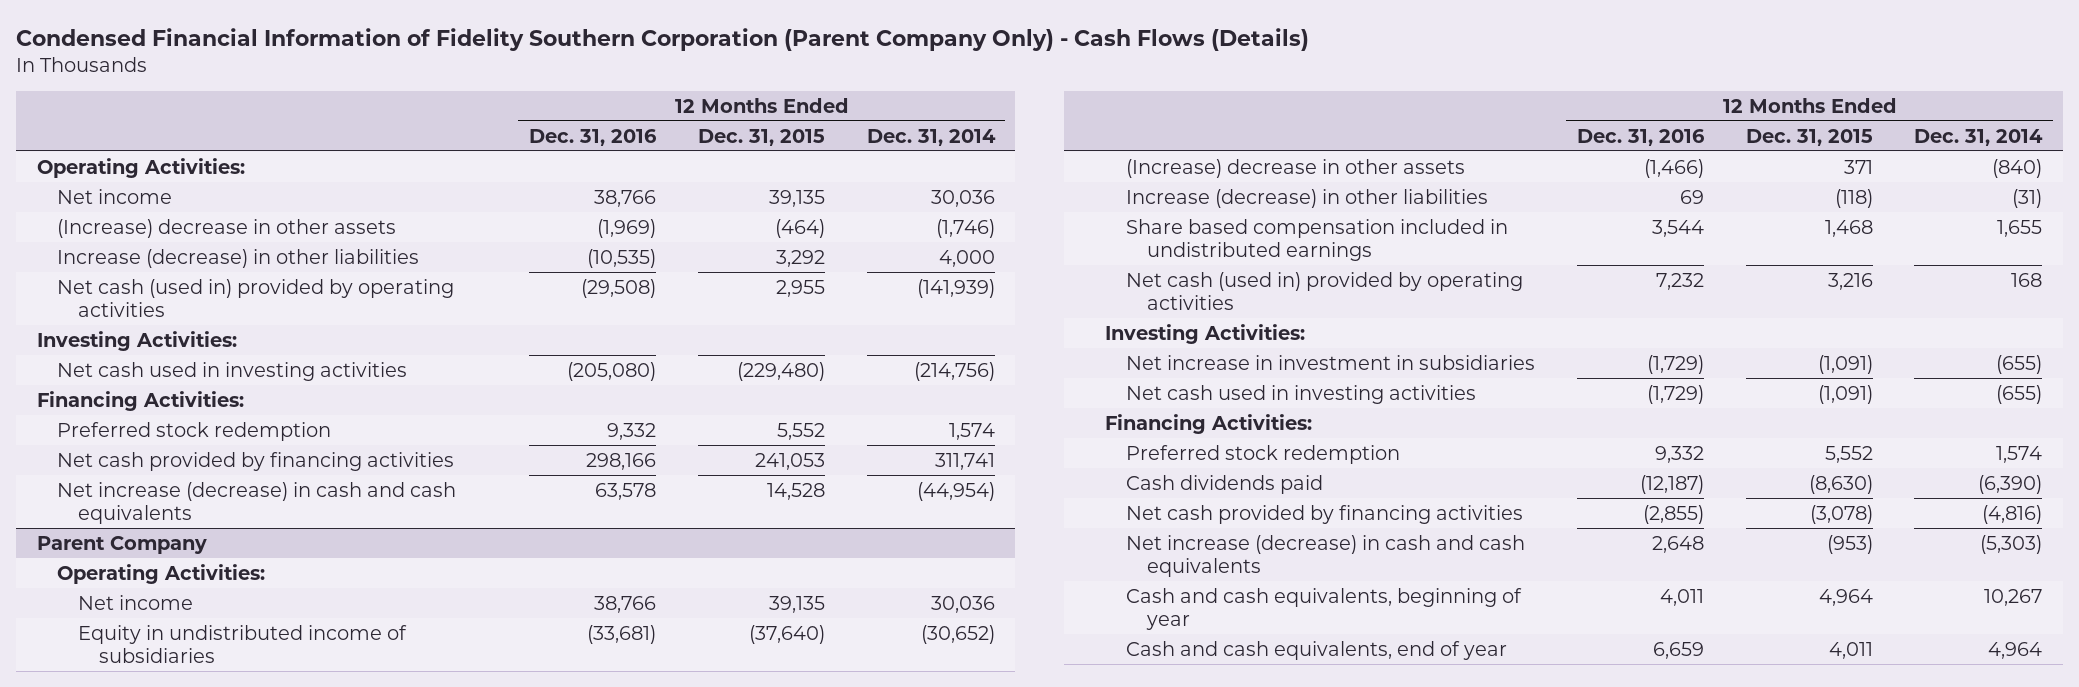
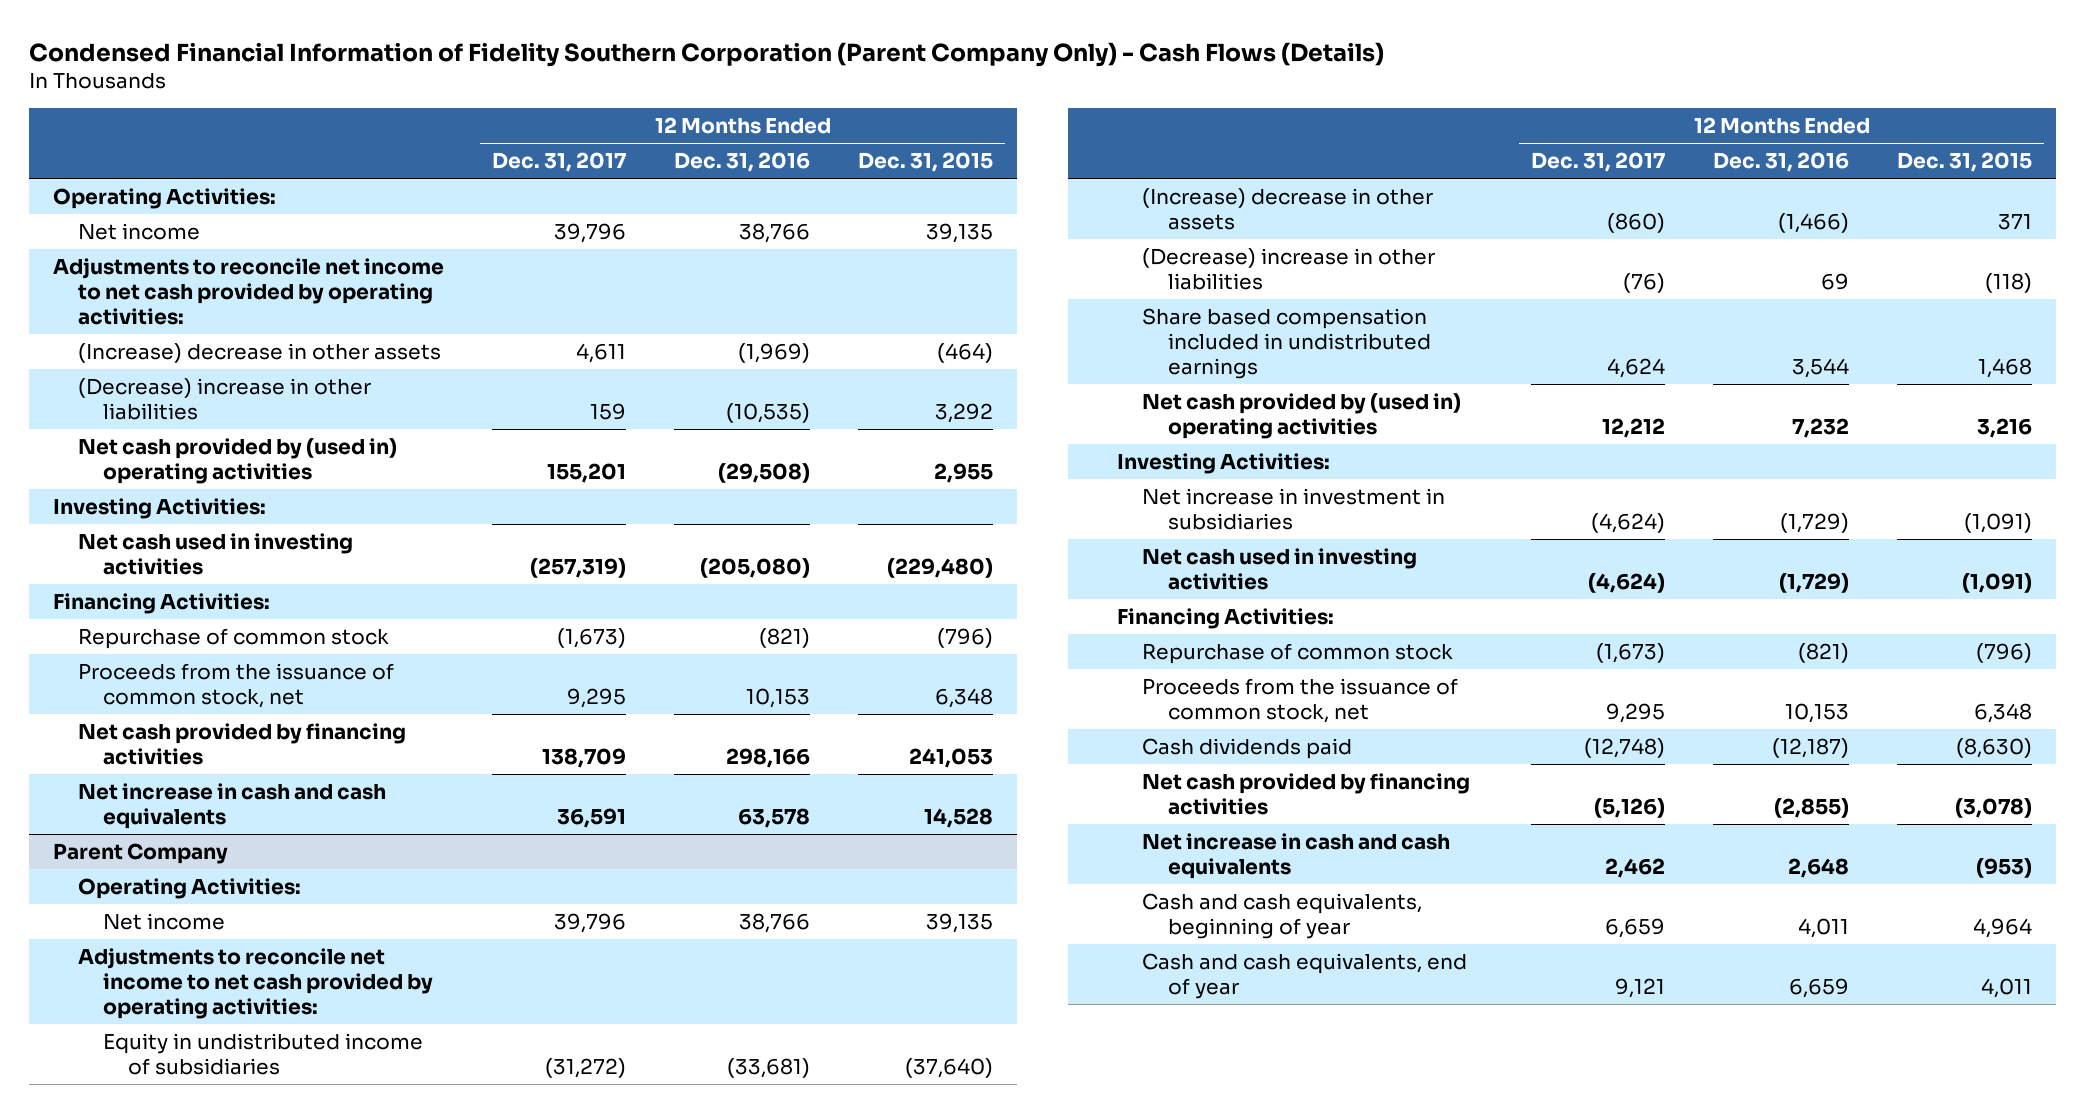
[866,128,996,146] Dec. 31, 2014 -> none
none -> [492,152,627,173] Dec. 31, 2017
none -> [53,257,445,326] Adjustments to reconcile net income to net cash provided by operating activities:
[57,248,420,268] Increase (decrease) in other liabilities -> [78,377,372,421] (Decrease) increase in other liabilities
[57,278,455,318] Net cash (used in) provided by operating activities -> [78,437,398,485] Net cash provided by (used in) operating activities
[57,421,332,441] Preferred stock redemption -> none
none -> [78,627,390,649] Repurchase of common stock
none -> [78,662,395,709] Proceeds from the issuance of common stock, net
[57,481,457,525] Net increase (decrease) in cash and cash equivalents -> [78,782,387,830] Net increase in cash and cash equivalents
none -> [78,947,434,1020] Adjustments to reconcile net income to net cash provided by operating activities:
[1125,188,1488,208] Increase (decrease) in other liabilities -> [1142,247,1436,291] (Decrease) increase in other liabilities
[1125,271,1523,311] Net cash (used in) provided by operating activities -> [1142,392,1462,440] Net cash provided by (used in) operating activities
[1125,444,1400,464] Preferred stock redemption -> none
none -> [1142,642,1454,664] Repurchase of common stock
none -> [1142,677,1459,724] Proceeds from the issuance of common stock, net
[1125,534,1525,578] Net increase (decrease) in cash and cash equivalents -> [1142,832,1451,880] Net increase in cash and cash equivalents

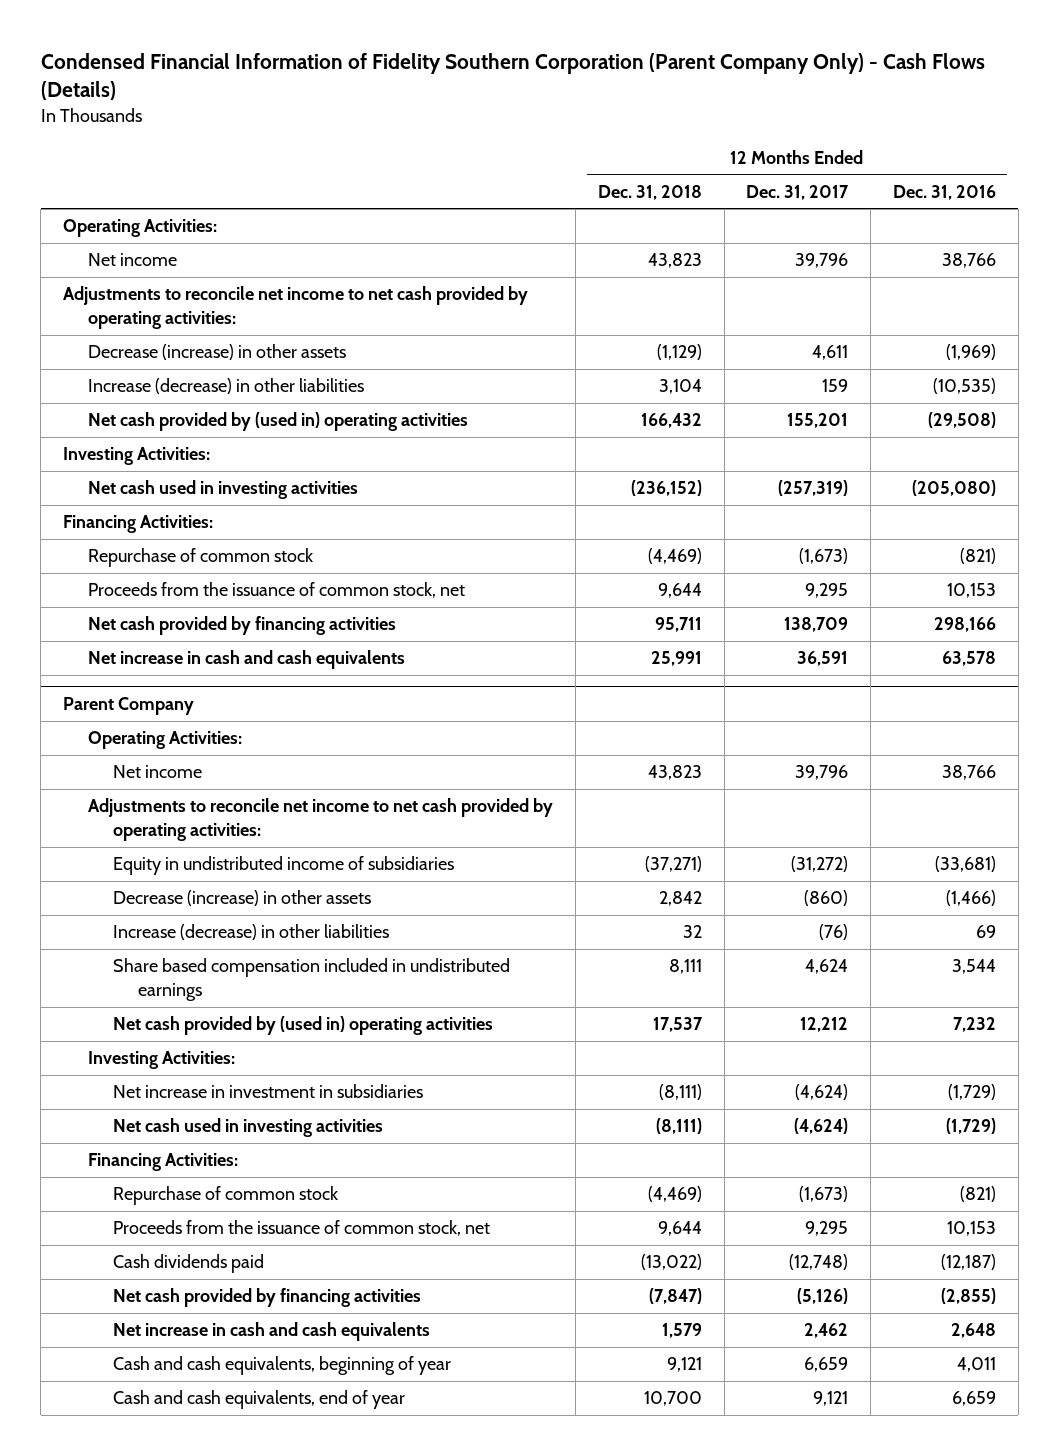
[858,152,994,173] Dec. 31, 2015 -> none
none -> [597,184,702,200] Dec. 31, 2018
[78,342,442,363] (Increase) decrease in other assets -> [88,344,347,361] Decrease (increase) in other assets
[78,377,372,421] (Decrease) increase in other liabilities -> [88,378,365,395] Increase (decrease) in other liabilities
[1142,187,1434,231] (Increase) decrease in other assets -> [113,890,372,907] Decrease (increase) in other assets
[1142,247,1436,291] (Decrease) increase in other liabilities -> [113,924,390,941] Increase (decrease) in other liabilities

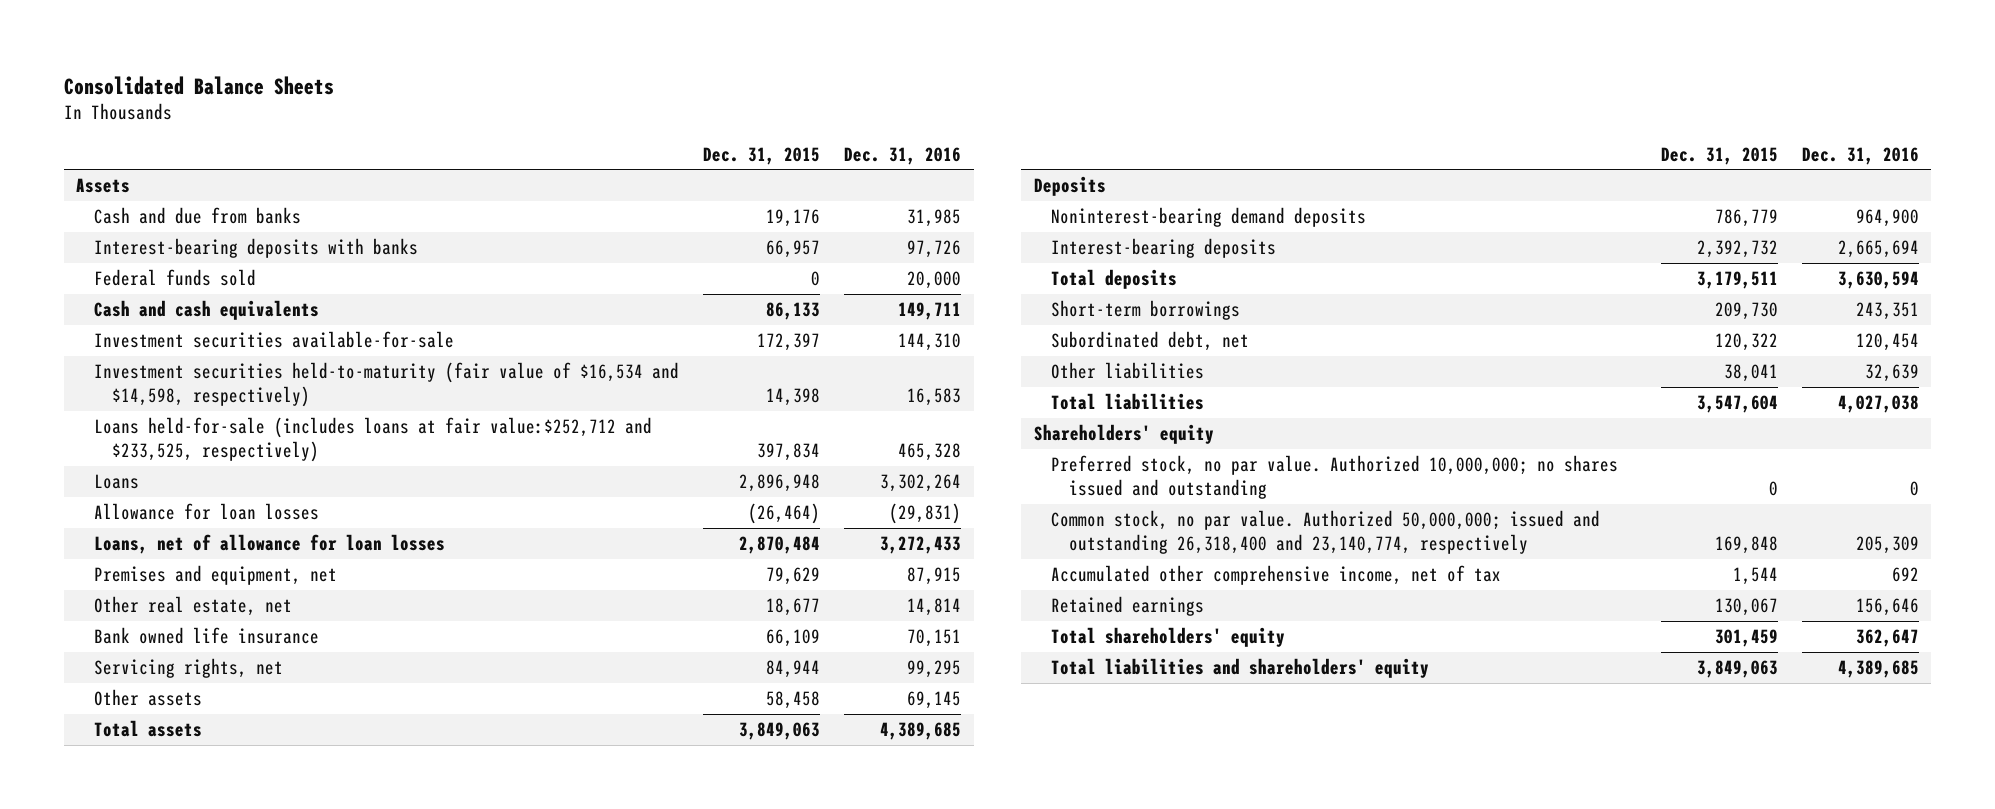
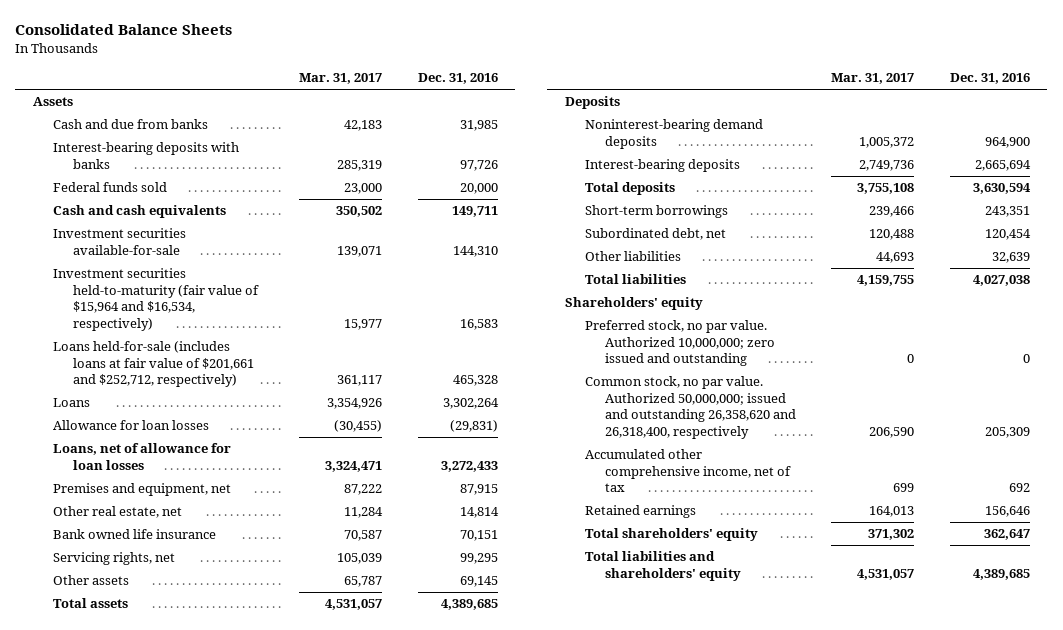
[703,146,821,165] Dec. 31, 2015 -> none
none -> [299,73,383,85] Mar. 31, 2017
[93,362,679,408] Investment securities held-to-maturity (fair value of $16,534 and $14,598, respectively) -> [52,268,259,331] Investment securities held-to-maturity (fair value of $15,964 and $16,534, respectively)
[93,417,652,463] Loans held-for-sale (includes loans at fair value:$252,712 and $233,525, respectively) -> [52,341,254,388] Loans held-for-sale (includes loans at fair value of $201,661 and $252,712, respectively)
[1051,455,1619,500] Preferred stock, no par value. Authorized 10,000,000; no shares issued and outstanding -> [584,320,775,367] Preferred stock, no par value. Authorized 10,000,000; zero issued and outstanding
[1051,510,1601,555] Common stock, no par value. Authorized 50,000,000; issued and outstanding 26,318,400 and 23,140,774, respectively -> [584,376,796,439] Common stock, no par value. Authorized 50,000,000; issued and outstanding 26,358,620 and 26,318,400, respectively

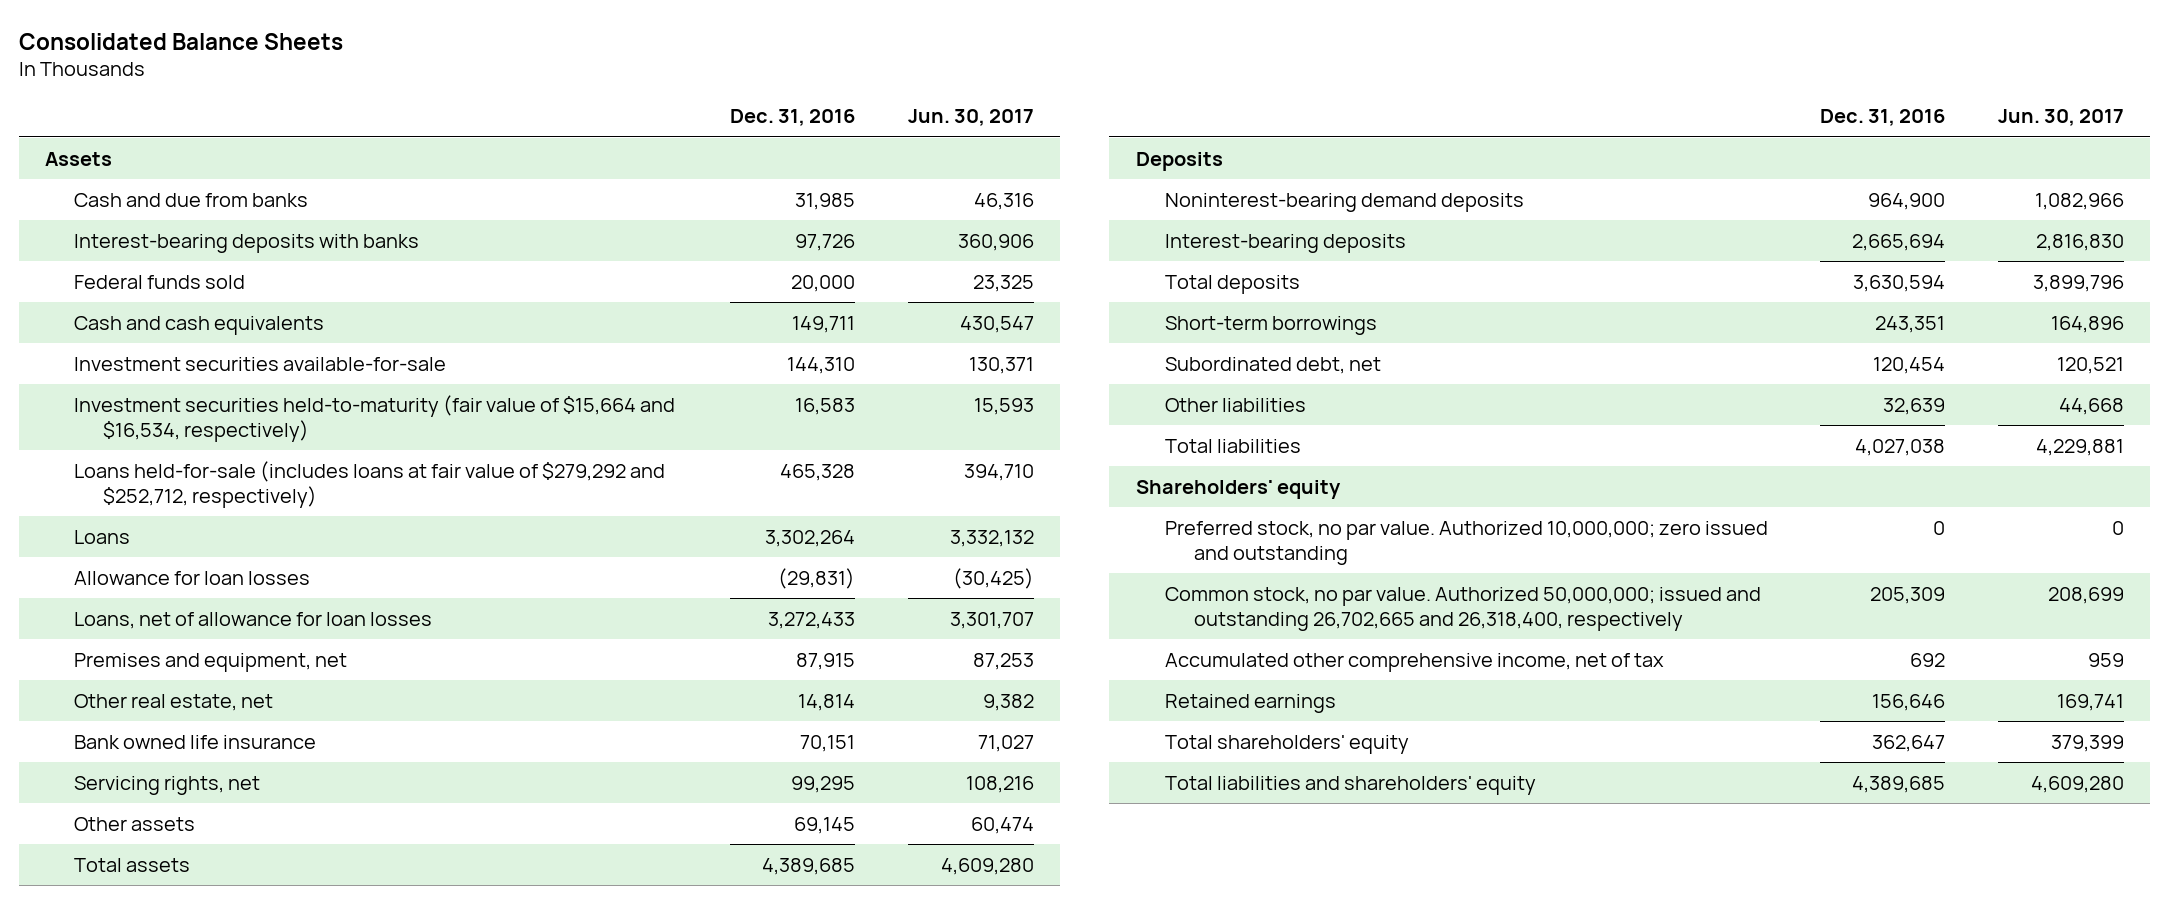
[299,73,383,85] Mar. 31, 2017 -> none
none -> [907,109,1034,127] Jun. 30, 2017
[52,268,259,331] Investment securities held-to-maturity (fair value of $15,964 and $16,534, respectively) -> [74,394,676,443] Investment securities held-to-maturity (fair value of $15,664 and $16,534, respectively)
[52,341,254,388] Loans held-for-sale (includes loans at fair value of $201,661 and $252,712, respectively) -> [74,460,666,509] Loans held-for-sale (includes loans at fair value of $279,292 and $252,712, respectively)
[584,376,796,439] Common stock, no par value. Authorized 50,000,000; issued and outstanding 26,358,620 and 26,318,400, respectively -> [1164,586,1761,632] Common stock, no par value. Authorized 50,000,000; issued and outstanding 26,702,665 and 26,318,400, respectively

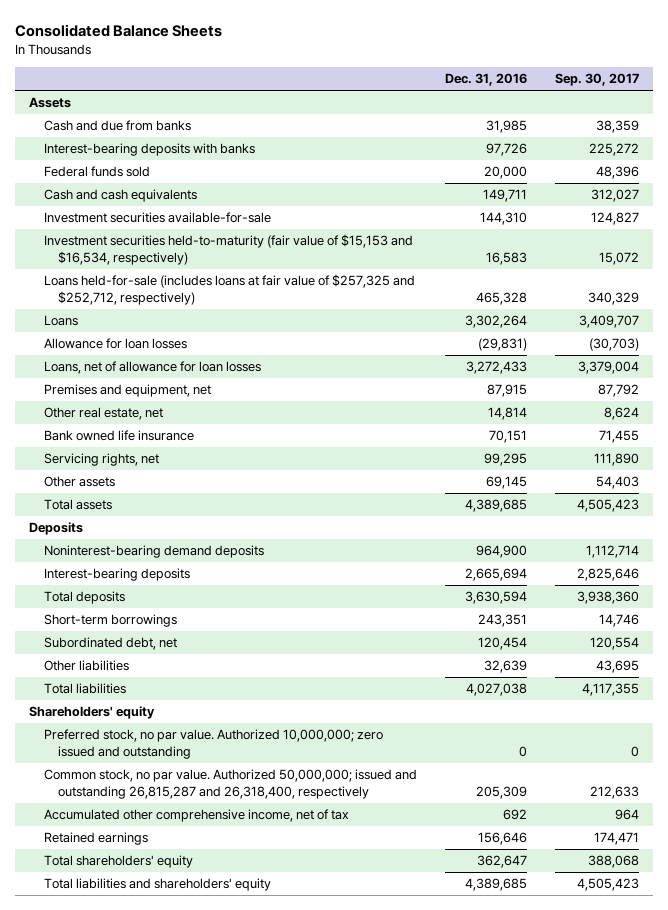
[907,109,1034,127] Jun. 30, 2017 -> none
none -> [554,73,639,87] Sep. 30, 2017
[74,394,676,443] Investment securities held-to-maturity (fair value of $15,664 and $16,534, respectively) -> [43,234,413,265] Investment securities held-to-maturity (fair value of $15,153 and $16,534, respectively)
[74,460,666,509] Loans held-for-sale (includes loans at fair value of $279,292 and $252,712, respectively) -> [43,274,415,305] Loans held-for-sale (includes loans at fair value of $257,325 and $252,712, respectively)
[1164,586,1761,632] Common stock, no par value. Authorized 50,000,000; issued and outstanding 26,702,665 and 26,318,400, respectively -> [43,769,417,799] Common stock, no par value. Authorized 50,000,000; issued and outstanding 26,815,287 and 26,318,400, respectively

